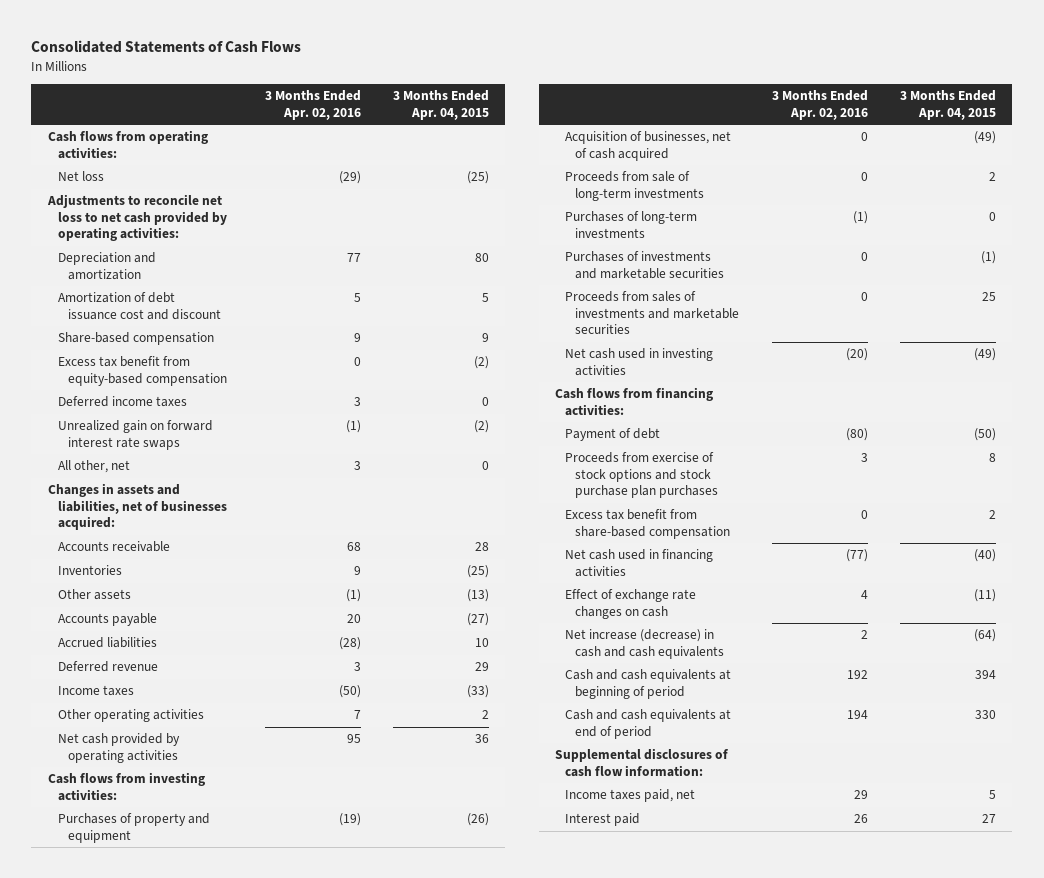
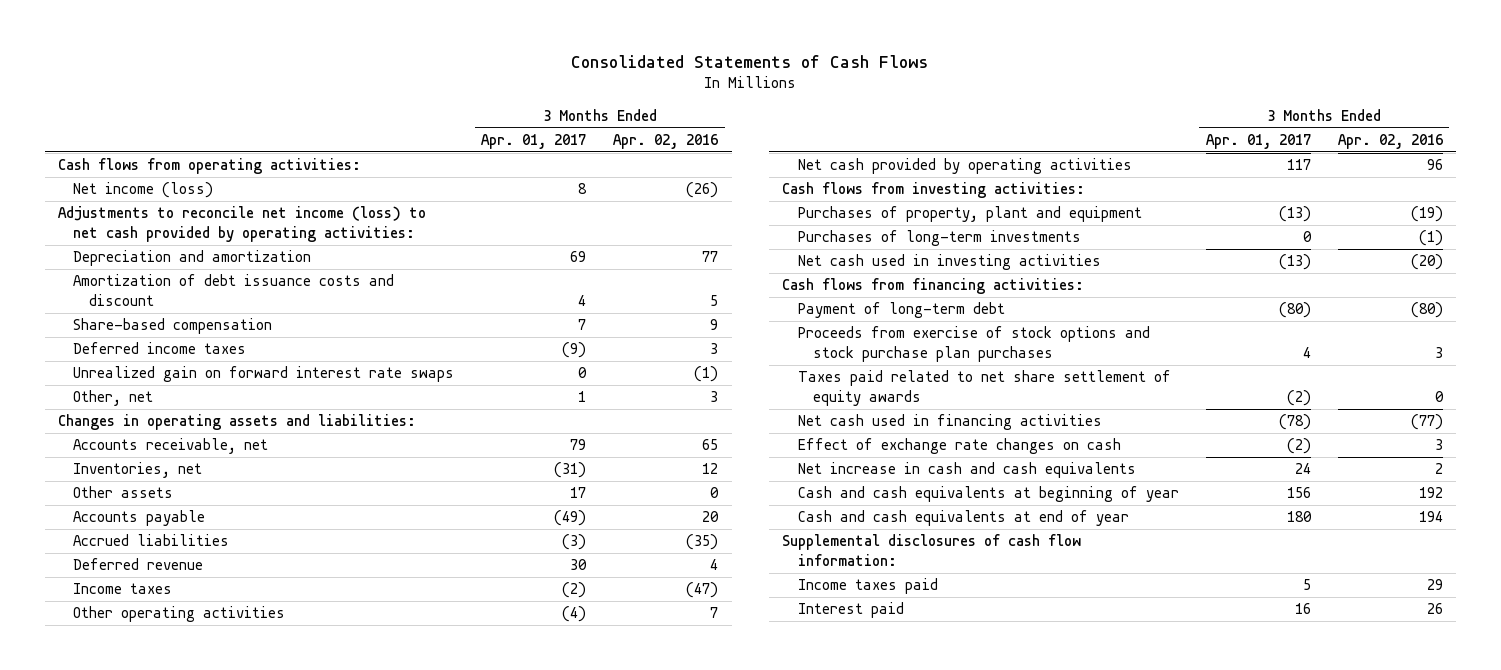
[392,90,489,120] 3 Months Ended Apr. 04, 2015 -> none
none -> [481,133,587,149] Apr. 01, 2017
[57,171,104,182] Net loss -> [73,182,214,199] Net income (loss)
[338,171,361,185] (29) -> [686,182,719,199] (26)
[46,194,227,242] Adjustments to reconcile net loss to net cash provided by operating activities: -> [58,206,427,242] Adjustments to reconcile net income (loss) to net cash provided by operating activities:
[57,292,222,320] Amortization of debt issuance cost and discount -> [73,274,395,306] Amortization of debt issuance costs and discount
[57,356,228,386] Excess tax benefit from equity-based compensation -> none
[57,460,130,474] All other, net -> [73,390,154,407] Other, net
[47,483,227,531] Changes in assets and liabilities, net of businesses acquired: -> [58,414,417,431] Changes in operating assets and liabilities:
[57,541,170,553] Accounts receivable -> [73,438,269,455] Accounts receivable, net
[346,542,361,552] 68 -> [702,439,719,451] 65
[57,565,122,576] Inventories -> [73,462,203,479] Inventories, net
[353,566,361,576] 9 -> [702,463,719,475] 12
[345,589,361,603] (1) -> [710,487,720,499] 0
[338,637,361,651] (28) -> [686,534,719,551] (35)
[353,662,361,672] 3 -> [710,559,719,571] 4
[338,685,361,699] (50) -> [686,582,719,599] (47)
[346,734,361,744] 95 -> [1426,159,1443,171] 96
[565,131,732,161] Acquisition of businesses, net of cash acquired -> none
[565,171,705,201] Proceeds from sale of long-term investments -> none
[57,813,210,843] Purchases of property and equipment -> [797,206,1142,223] Purchases of property, plant and equipment
[565,251,725,279] Purchases of investments and marketable securities -> none
[565,291,740,335] Proceeds from sales of investments and marketable securities -> none
[565,428,661,442] Payment of debt -> [797,302,1005,319] Payment of long-term debt
[565,509,731,539] Excess tax benefit from share-based compensation -> none
none -> [797,370,1171,406] Taxes paid related to net share settlement of equity awards
[860,590,868,600] 4 -> [1434,439,1443,451] 3
[565,629,725,659] Net increase (decrease) in cash and cash equivalents -> [797,462,1136,479] Net increase in cash and cash equivalents
[565,669,732,699] Cash and cash equivalents at beginning of period -> [797,486,1179,503] Cash and cash equivalents at beginning of year
[565,709,732,739] Cash and cash equivalents at end of period -> [797,510,1129,527] Cash and cash equivalents at end of year
[565,789,696,803] Income taxes paid, net -> [797,578,938,595] Income taxes paid

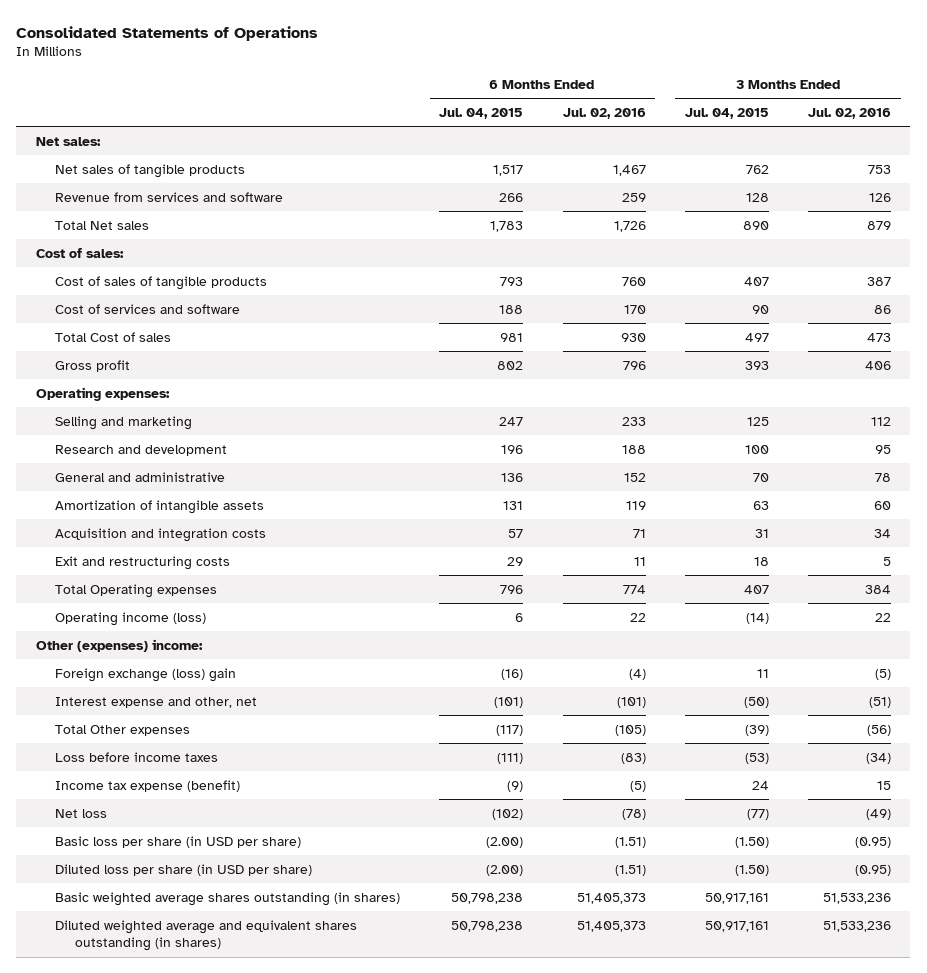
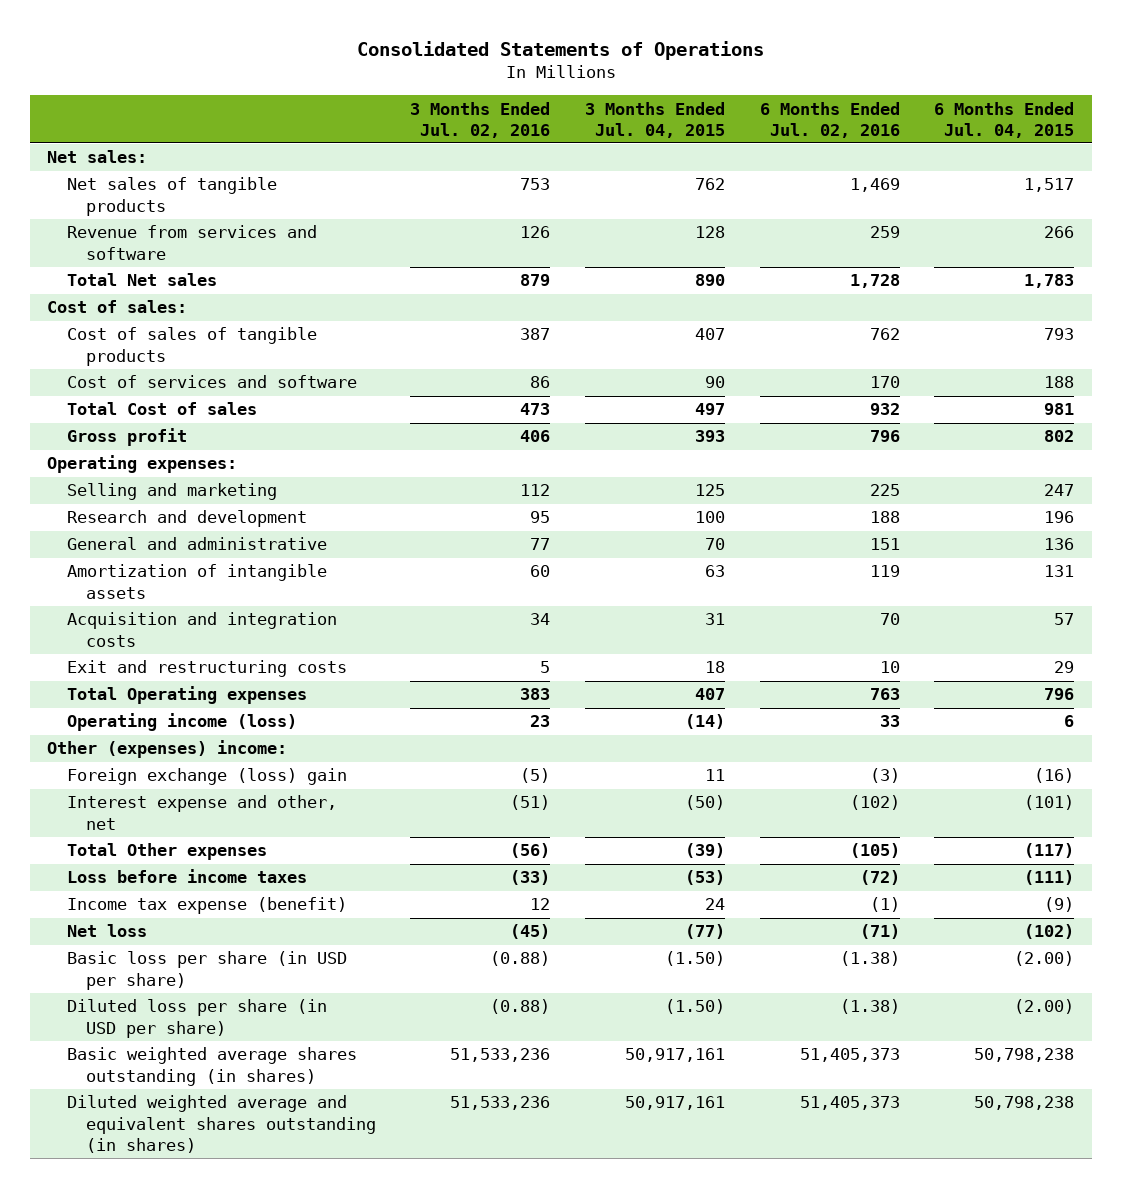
[612,164,646,176] 1,467 -> [849,178,900,193] 1,469
[613,220,646,232] 1,726 -> [849,274,900,289] 1,728
[621,276,646,286] 760 -> [869,328,900,341] 762
[620,332,646,342] 930 -> [869,403,900,416] 932
[621,416,646,426] 233 -> [869,484,900,497] 225
[623,472,646,482] 152 -> [869,538,900,551] 151
[874,472,891,482] 78 -> [530,538,551,551] 77
[632,528,646,538] 71 -> [879,613,900,626] 70
[633,556,646,566] 11 -> [879,661,900,674] 10
[622,584,646,594] 774 -> [869,688,900,701] 763
[864,584,891,594] 384 -> [520,688,551,701] 383
[629,612,646,622] 22 -> [879,715,900,728] 33
[874,612,891,622] 22 -> [530,715,551,728] 23
[628,668,646,680] (4) -> [869,768,900,784] (3)
[616,696,646,708] (101) -> [849,795,900,811] (102)
[620,752,646,764] (83) -> [859,870,900,886] (72)
[865,752,891,764] (34) -> [510,870,551,886] (33)
[629,780,646,792] (5) -> [869,897,900,913] (1)
[876,780,891,790] 15 -> [530,898,551,911] 12
[621,808,646,820] (78) -> [859,924,900,940] (71)
[865,808,891,820] (49) -> [510,924,551,940] (45)
[614,836,646,848] (1.51) -> [839,951,900,967] (1.38)
[854,836,891,848] (0.95) -> [490,951,551,967] (0.88)
[614,864,646,876] (1.51) -> [839,999,900,1015] (1.38)
[854,864,891,876] (0.95) -> [490,999,551,1015] (0.88)

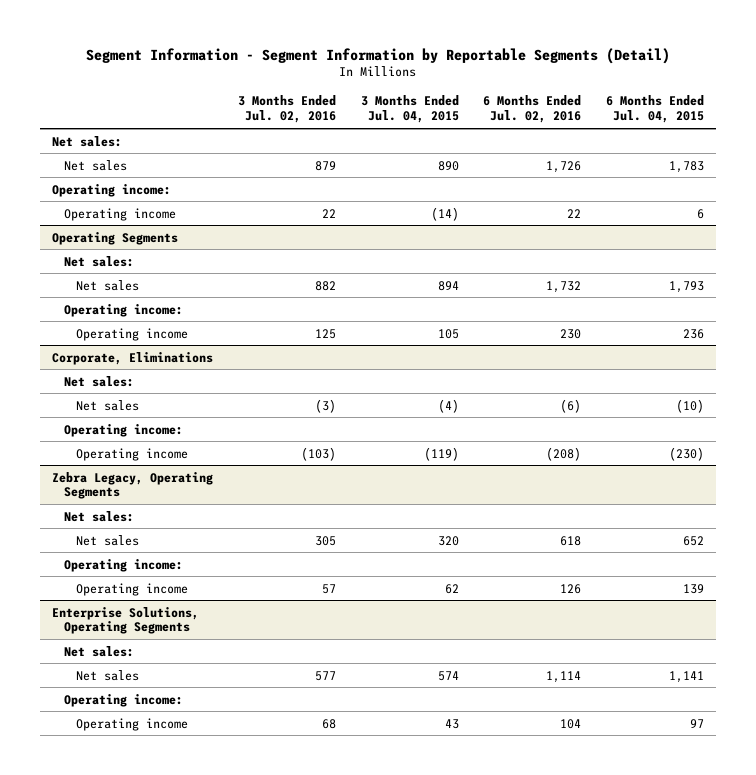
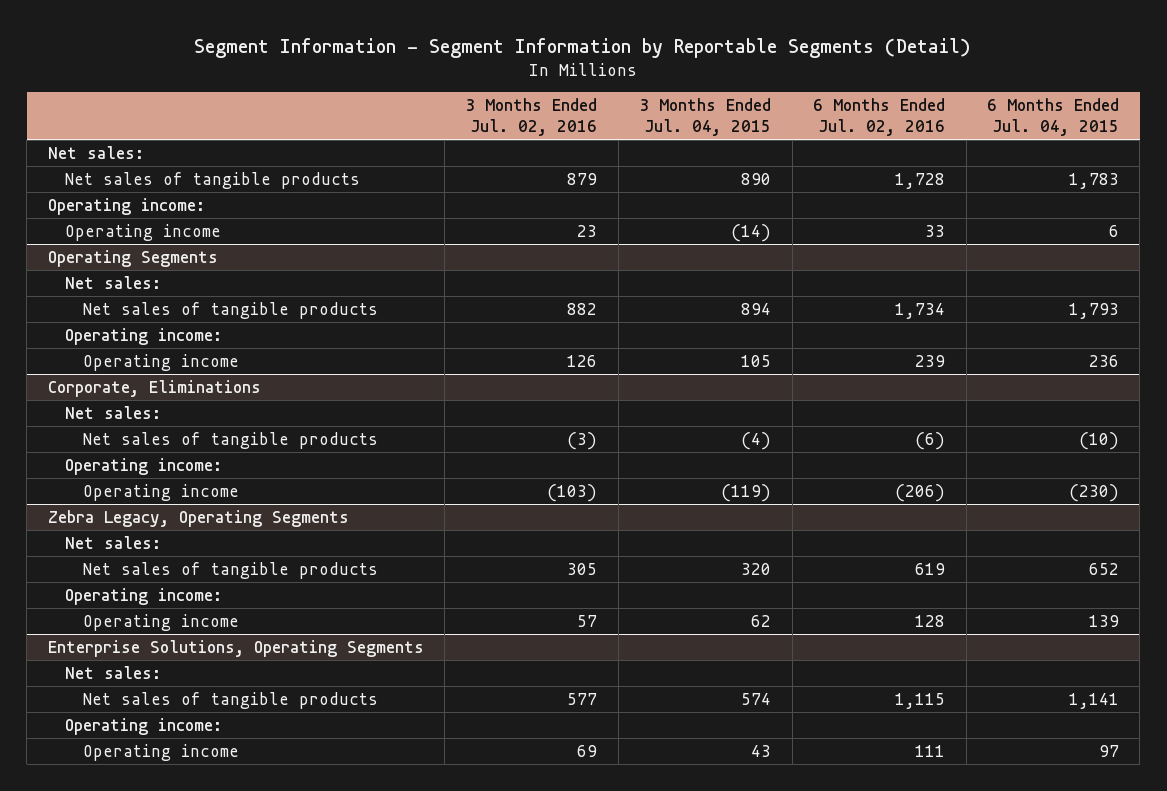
[64,159,128,171] Net sales -> [65,171,361,189] Net sales of tangible products
[546,160,582,173] 1,726 -> [895,172,946,189] 1,728
[321,208,336,218] 22 -> [577,224,598,237] 23
[567,208,582,218] 22 -> [925,224,946,237] 33
[76,279,140,291] Net sales -> [83,301,379,319] Net sales of tangible products
[546,280,582,293] 1,732 -> [895,302,946,319] 1,734
[314,328,336,339] 125 -> [567,354,598,367] 126
[560,328,582,339] 230 -> [915,354,946,367] 239
[76,399,140,411] Net sales -> [83,431,379,449] Net sales of tangible products
[546,446,582,461] (208) -> [895,483,946,502] (206)
[76,534,140,546] Net sales -> [83,561,379,579] Net sales of tangible products
[560,535,582,546] 618 -> [915,562,946,575] 619
[560,583,582,594] 126 -> [915,614,946,627] 128
[76,669,140,681] Net sales -> [83,691,379,709] Net sales of tangible products
[546,670,582,683] 1,114 -> [895,692,946,709] 1,115
[321,718,336,729] 68 -> [577,744,598,757] 69
[560,718,582,729] 104 -> [915,744,946,757] 111

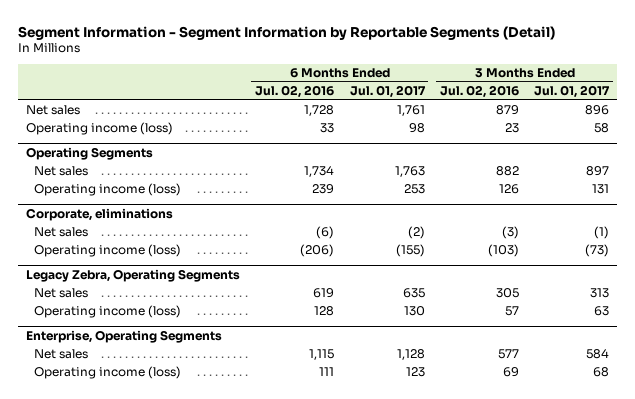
[639,98,772,136] 3 Months Ended Jul. 04, 2015 -> none
[986,98,1119,136] 6 Months Ended Jul. 04, 2015 -> none
none -> [349,85,426,99] Jul. 01, 2017
none -> [534,85,611,99] Jul. 01, 2017
[47,145,144,159] Net sales: -> none
[47,197,205,215] Operating income: -> none
[65,171,361,189] Net sales of tangible products -> [25,105,80,116] Net sales
[65,223,222,241] Operating income -> [25,122,173,136] Operating income (loss)
[65,275,162,289] Net sales: -> none
[65,327,223,345] Operating income: -> none
[65,405,162,419] Net sales: -> none
[65,457,223,475] Operating income: -> none
[65,535,162,549] Net sales: -> none
[65,587,223,605] Operating income: -> none
[65,665,162,679] Net sales: -> none
[65,717,223,735] Operating income: -> none
[83,301,379,319] Net sales of tangible products -> [34,166,89,177] Net sales
[83,353,240,371] Operating income -> [34,183,182,197] Operating income (loss)
[47,379,261,397] Corporate, Eliminations -> [25,208,173,222] Corporate, eliminations
[83,431,379,449] Net sales of tangible products -> [34,227,89,238] Net sales
[83,483,240,501] Operating income -> [34,244,182,258] Operating income (loss)
[47,509,349,527] Zebra Legacy, Operating Segments -> [25,269,240,283] Legacy Zebra, Operating Segments
[83,561,379,579] Net sales of tangible products -> [34,288,89,299] Net sales
[83,613,240,631] Operating income -> [34,305,182,319] Operating income (loss)
[47,639,424,657] Enterprise Solutions, Operating Segments -> [25,330,222,344] Enterprise, Operating Segments
[83,691,379,709] Net sales of tangible products -> [34,349,89,360] Net sales
[83,743,240,761] Operating income -> [34,366,182,380] Operating income (loss)

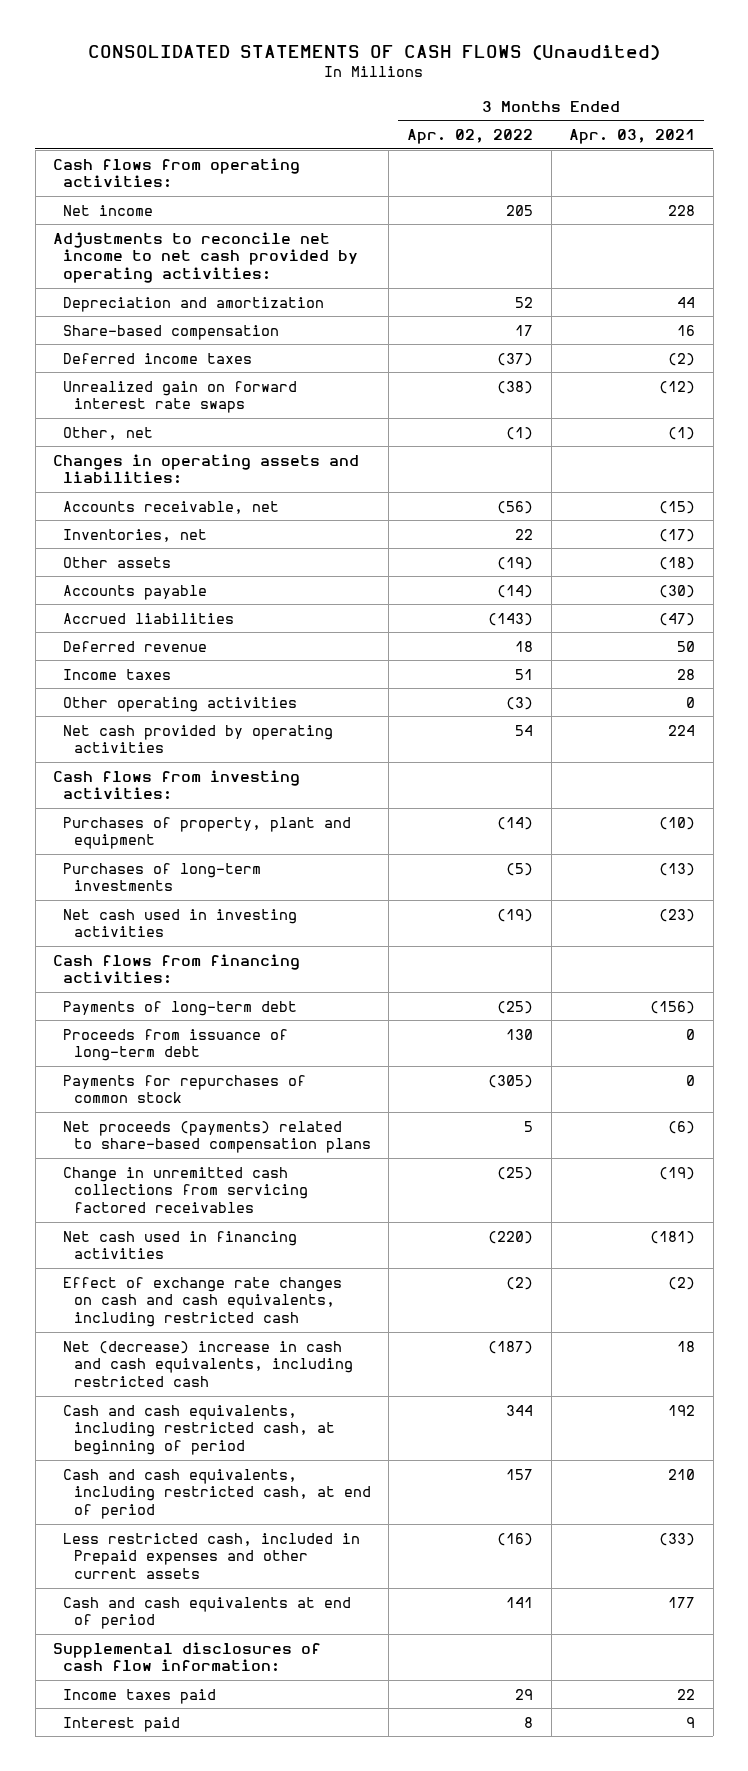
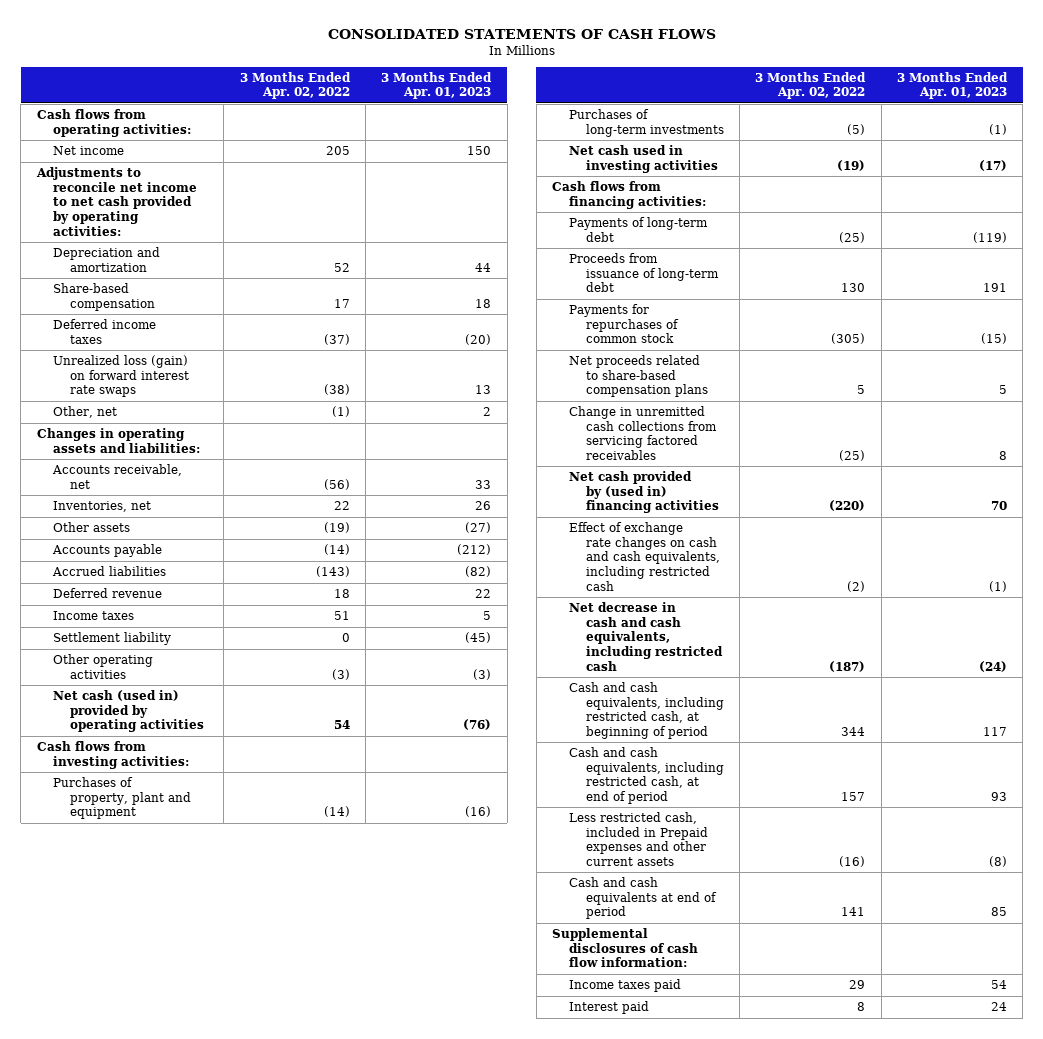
[88,44,661,60] CONSOLIDATED STATEMENTS OF CASH FLOWS (Unaudited) -> [327,29,716,40] CONSOLIDATED STATEMENTS OF CASH FLOWS
[569,129,696,145] Apr. 03, 2021 -> none
none -> [381,71,493,100] 3 Months Ended Apr. 01, 2023
[63,380,298,414] Unrealized gain on forward interest rate swaps -> [53,355,190,398] Unrealized loss (gain) on forward interest rate swaps
none -> [53,632,172,646] Settlement liability
[63,724,334,754] Net cash provided by operating activities -> [53,690,205,733] Net cash (used in) provided by operating activities
[63,1120,371,1154] Net proceeds (payments) related to share-based compensation plans -> [568,355,708,398] Net proceeds related to share-based compensation plans
[63,1230,298,1260] Net cash used in financing activities -> [568,471,719,514] Net cash provided by (used in) financing activities
[63,1340,353,1387] Net (decrease) increase in cash and cash equivalents, including restricted cash -> [568,602,723,671] Net decrease in cash and cash equivalents, including restricted cash

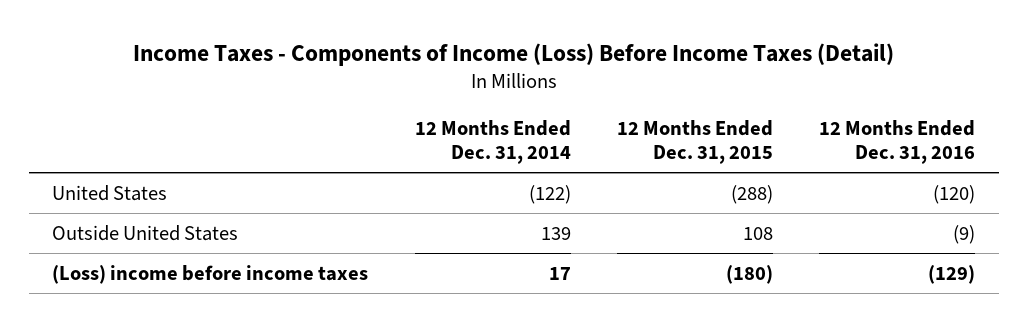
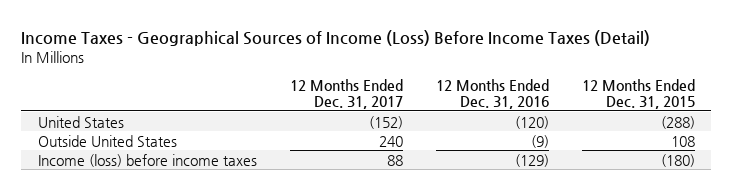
[132,42,894,66] Income Taxes - Components of Income (Loss) Before Income Taxes (Detail) -> [21,29,651,46] Income Taxes - Geographical Sources of Income (Loss) Before Income Taxes (Detail)
[414,119,571,165] 12 Months Ended Dec. 31, 2014 -> none
none -> [289,79,403,110] 12 Months Ended Dec. 31, 2017
[52,264,369,284] (Loss) income before income taxes -> [37,153,257,167] Income (loss) before income taxes

